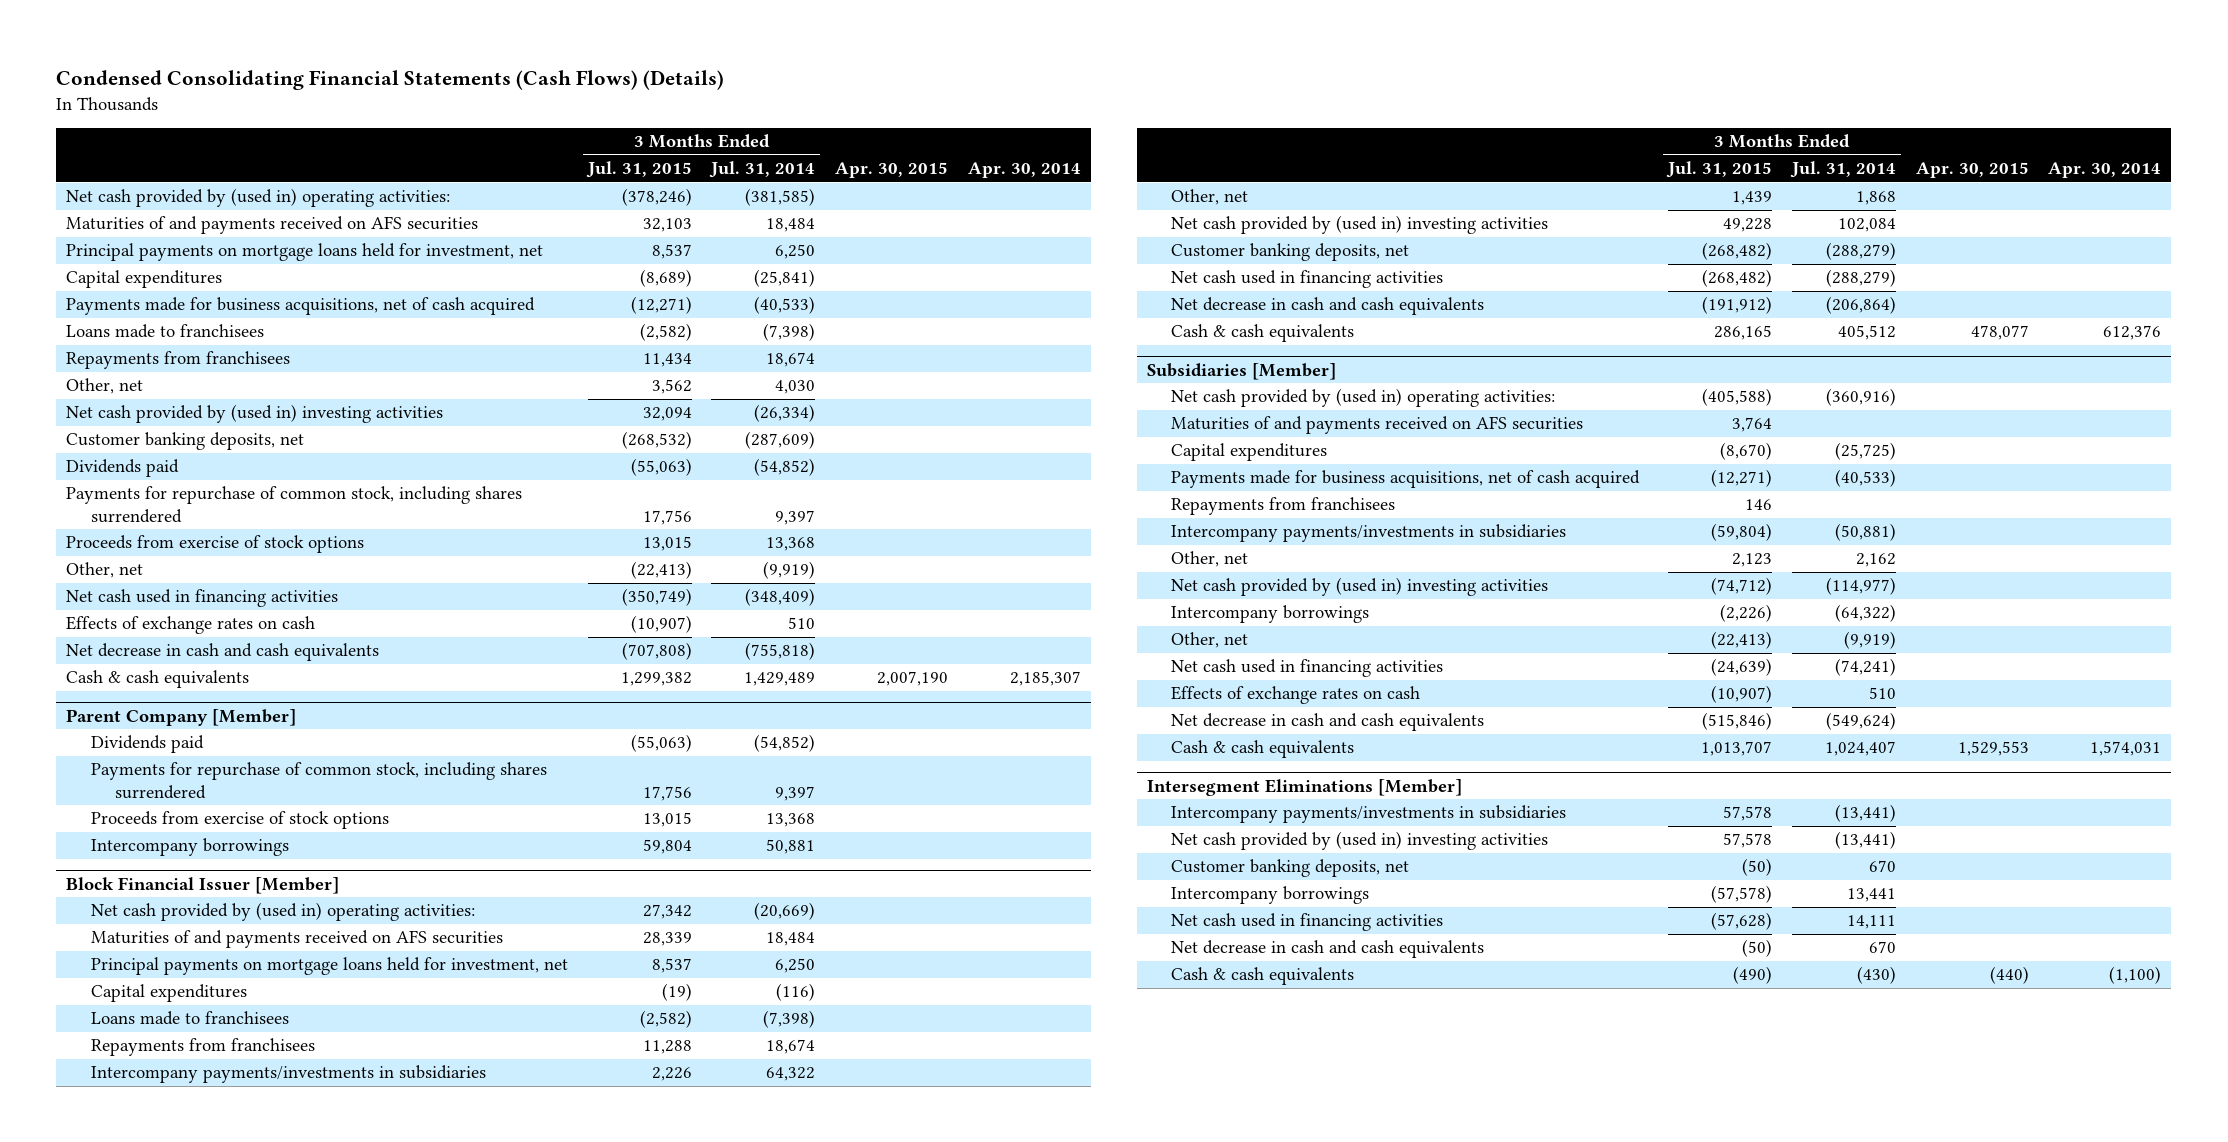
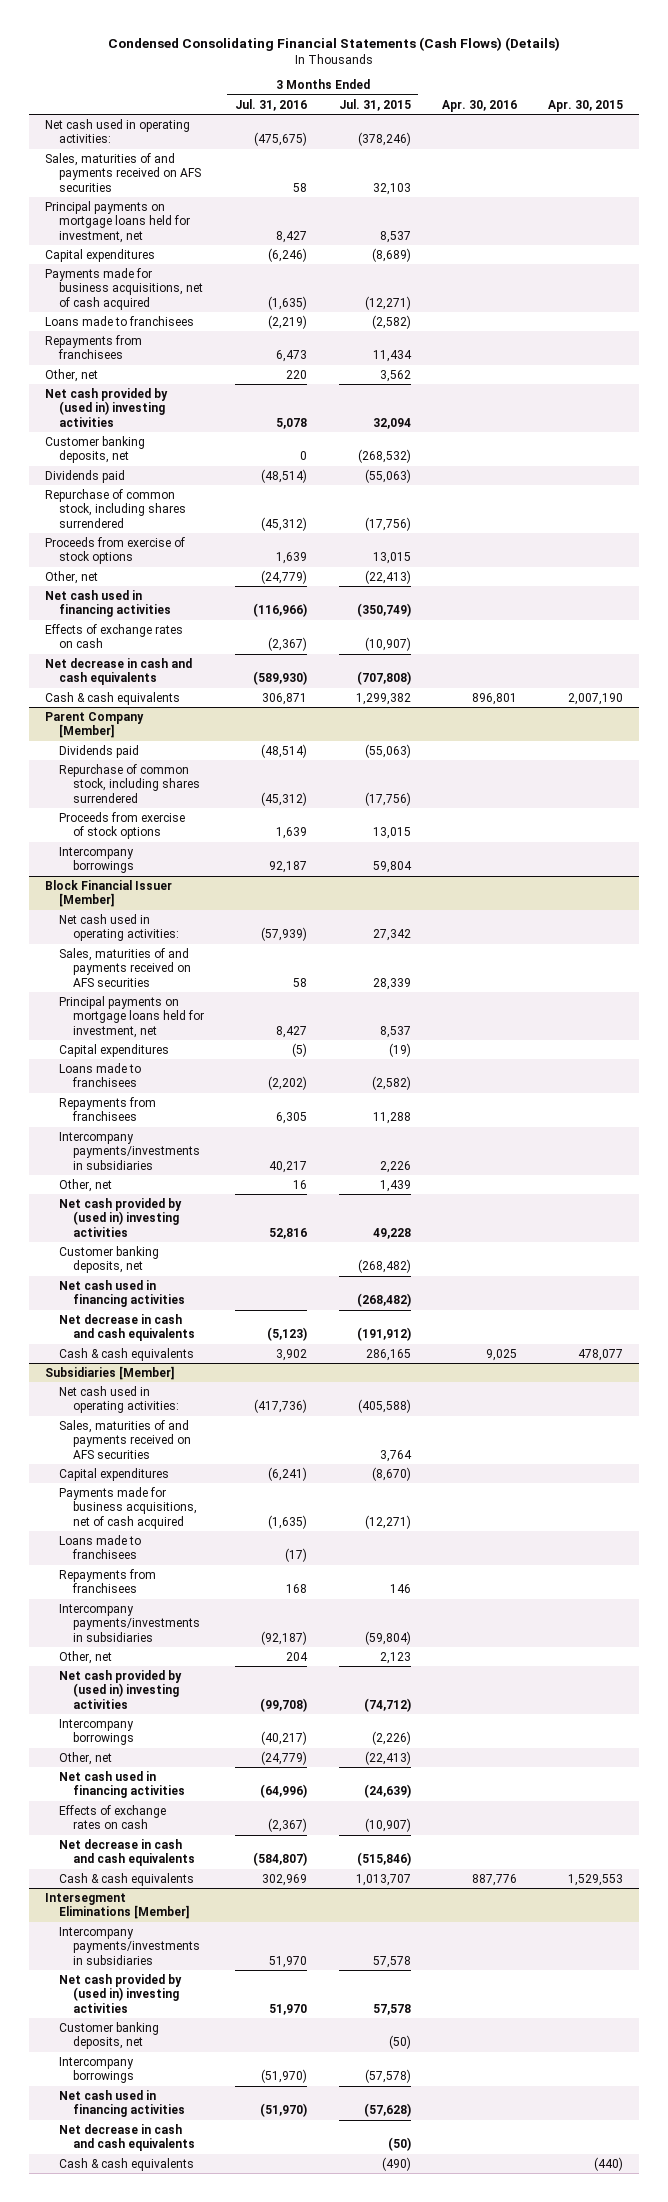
[709,161,816,179] Jul. 31, 2014 -> none
[968,162,1082,179] Apr. 30, 2014 -> none
none -> [235,98,308,111] Jul. 31, 2016
none -> [441,99,517,112] Apr. 30, 2016
[66,188,451,208] Net cash provided by (used in) operating activities: -> [45,118,191,144] Net cash used in operating activities:
[66,216,479,235] Maturities of and payments received on AFS securities -> [45,152,201,192] Sales, maturities of and payments received on AFS securities
[66,486,523,523] Payments for repurchase of common stock, including shares surrendered -> [45,488,186,528] Repurchase of common stock, including shares surrendered
[642,509,692,525] 17,756 -> [364,516,411,531] (17,756)
[90,762,547,799] Payments for repurchase of common stock, including shares surrendered -> [58,763,200,803] Repurchase of common stock, including shares surrendered
[642,785,692,801] 17,756 -> [364,791,411,806] (17,756)
[90,902,475,922] Net cash provided by (used in) operating activities: -> [58,913,179,942] Net cash used in operating activities:
[90,930,503,949] Maturities of and payments received on AFS securities -> [58,947,191,987] Sales, maturities of and payments received on AFS securities
[1171,388,1556,408] Net cash provided by (used in) operating activities: -> [58,1385,179,1414] Net cash used in operating activities:
[1171,416,1584,435] Maturities of and payments received on AFS securities -> [58,1419,191,1459] Sales, maturities of and payments received on AFS securities
none -> [58,1534,141,1560] Loans made to franchisees

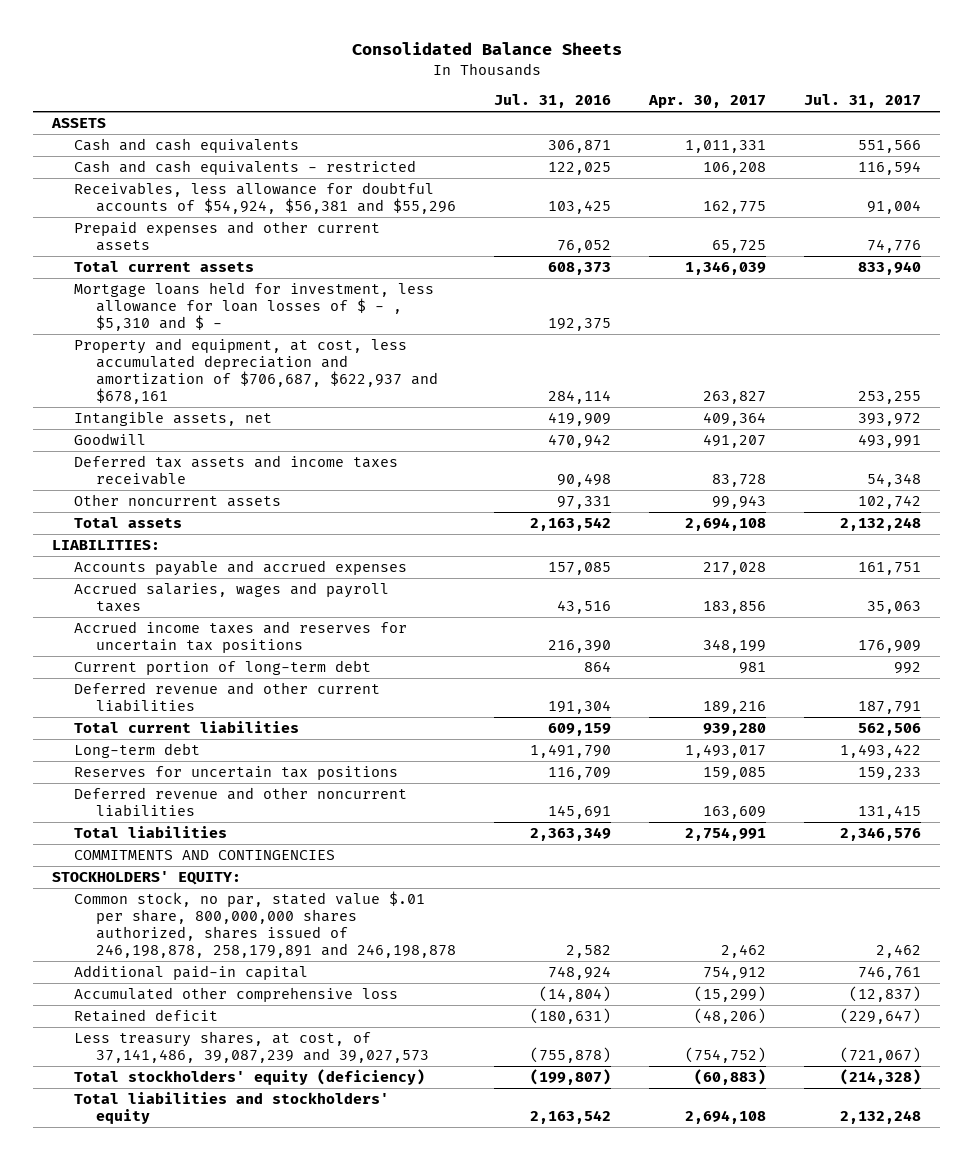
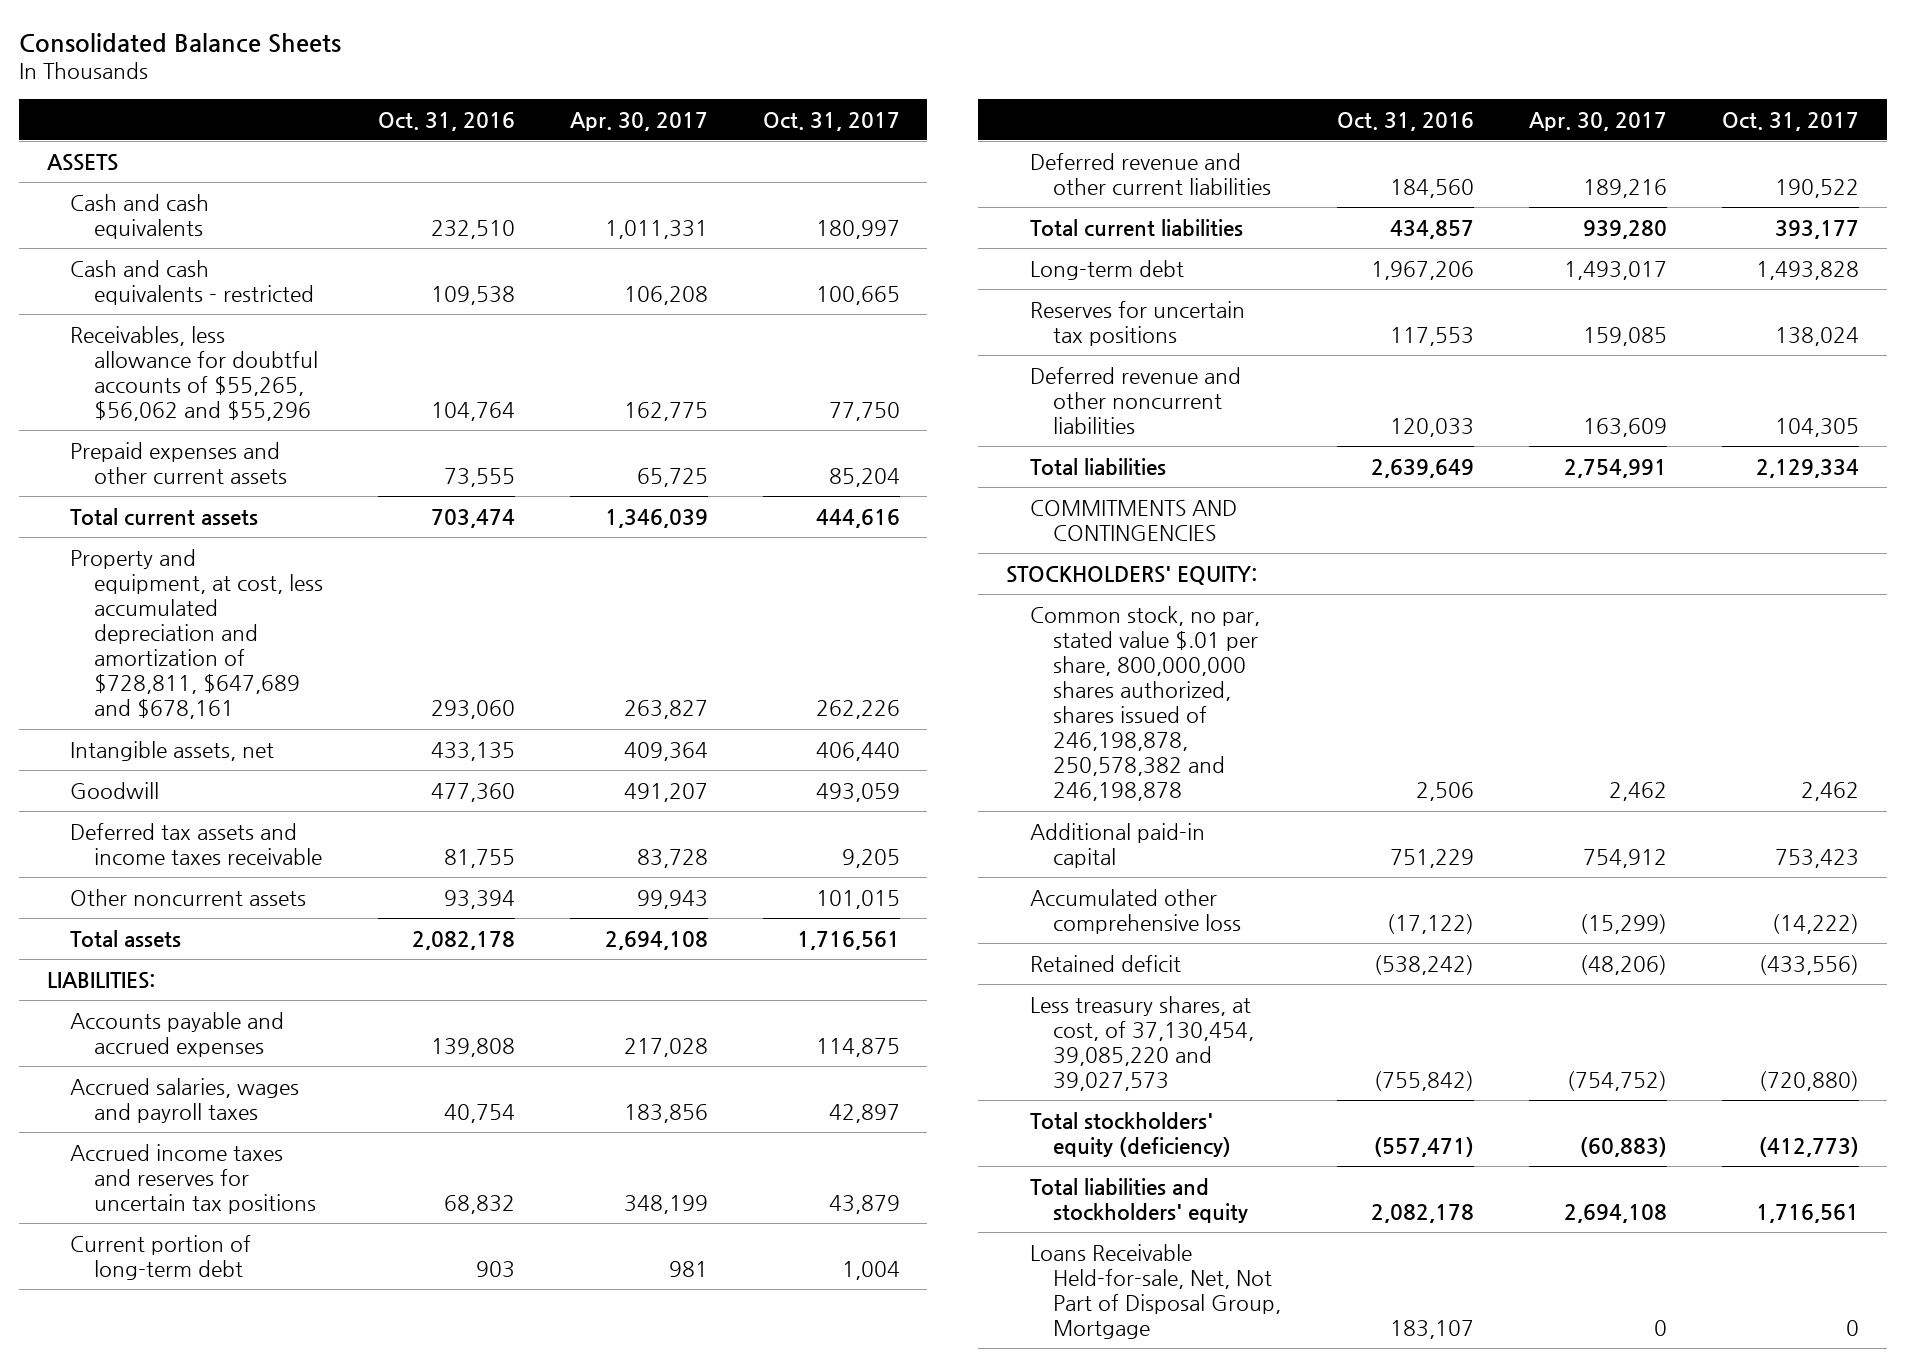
[493,94,611,109] Jul. 31, 2016 -> none
[804,94,922,109] Jul. 31, 2017 -> none
none -> [378,111,516,131] Oct. 31, 2016
none -> [762,111,900,131] Oct. 31, 2017
[73,182,456,215] Receivables, less allowance for doubtful accounts of $54,924, $56,381 and $55,296 -> [70,325,319,421] Receivables, less allowance for doubtful accounts of $55,265, $56,062 and $55,296
[73,282,434,332] Mortgage loans held for investment, less allowance for loan losses of $ - , $5,310 and $ - -> none
[73,338,438,405] Property and equipment, at cost, less accumulated depreciation and amortization of $706,687, $622,937 and $678,161 -> [70,548,324,720] Property and equipment, at cost, less accumulated depreciation and amortization of $728,811, $647,689 and $678,161
[73,891,456,959] Common stock, no par, stated value $.01 per share, 800,000,000 shares authorized, shares issued of 246,198,878, 258,179,891 and 246,198,878 -> [1029,605,1260,802] Common stock, no par, stated value $.01 per share, 800,000,000 shares authorized, shares issued of 246,198,878, 250,578,382 and 246,198,878
[73,1031,429,1064] Less treasury shares, at cost, of 37,141,486, 39,087,239 and 39,027,573 -> [1029,995,1255,1091] Less treasury shares, at cost, of 37,130,454, 39,085,220 and 39,027,573
none -> [1029,1243,1282,1339] Loans Receivable Held-for-sale, Net, Not Part of Disposal Group, Mortgage

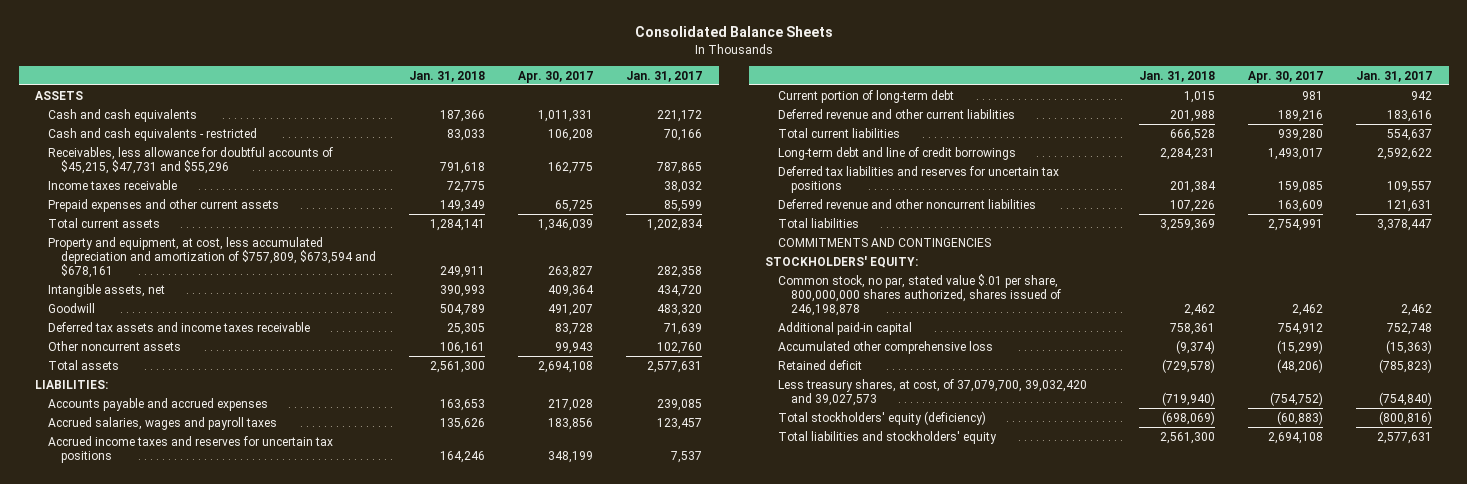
[378,111,516,131] Oct. 31, 2016 -> none
[762,111,900,131] Oct. 31, 2017 -> none
none -> [409,70,486,82] Jan. 31, 2018
none -> [626,70,703,82] Jan. 31, 2017
[70,325,319,421] Receivables, less allowance for doubtful accounts of $55,265, $56,062 and $55,296 -> [48,146,334,174] Receivables, less allowance for doubtful accounts of $45,215, $47,731 and $55,296
none -> [48,179,178,190] Income taxes receivable
[70,548,324,720] Property and equipment, at cost, less accumulated depreciation and amortization of $728,811, $647,689 and $678,161 -> [48,236,377,278] Property and equipment, at cost, less accumulated depreciation and amortization of $757,809, $673,594 and $678,161
[1029,259,1184,280] Long-term debt -> [778,146,1017,160] Long-term debt and line of credit borrowings
[1029,300,1245,346] Reserves for uncertain tax positions -> [778,165,1060,193] Deferred tax liabilities and reserves for uncertain tax positions
[1029,605,1260,802] Common stock, no par, stated value $.01 per share, 800,000,000 shares authorized, shares issued of 246,198,878, 250,578,382 and 246,198,878 -> [778,273,1062,316] Common stock, no par, stated value $.01 per share, 800,000,000 shares authorized, shares issued of 246,198,878
[1029,995,1255,1091] Less treasury shares, at cost, of 37,130,454, 39,085,220 and 39,027,573 -> [778,378,1088,406] Less treasury shares, at cost, of 37,079,700, 39,032,420 and 39,027,573
[1029,1243,1282,1339] Loans Receivable Held-for-sale, Net, Not Part of Disposal Group, Mortgage -> none

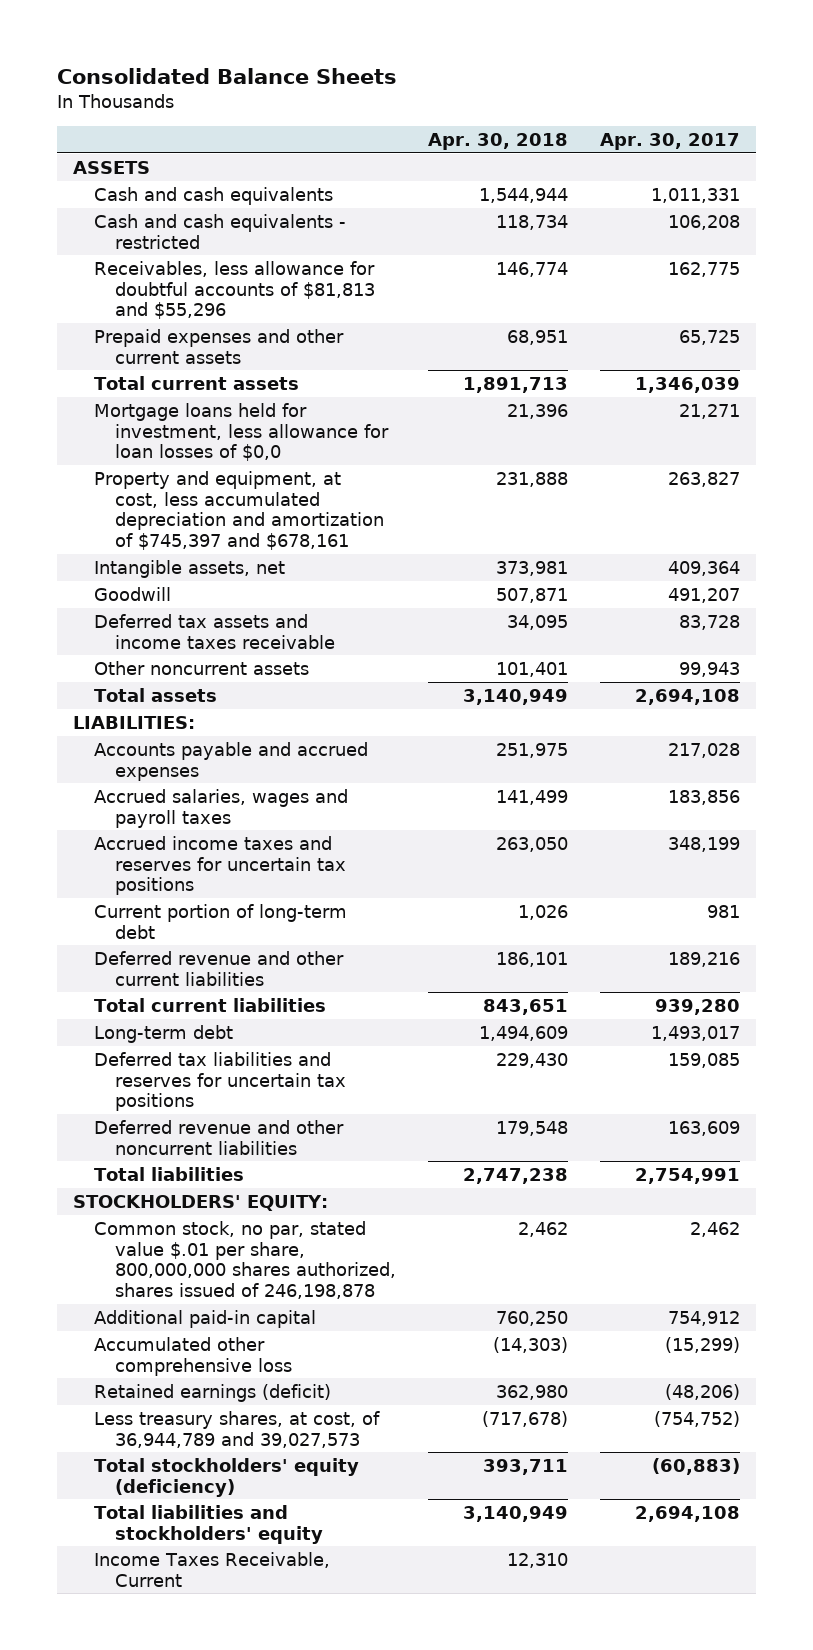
[409,70,486,82] Jan. 31, 2018 -> none
[626,70,703,82] Jan. 31, 2017 -> none
none -> [428,132,569,150] Apr. 30, 2018
[48,179,178,190] Income taxes receivable -> none
[48,146,334,174] Receivables, less allowance for doubtful accounts of $45,215, $47,731 and $55,296 -> [93,260,376,320] Receivables, less allowance for doubtful accounts of $81,813 and $55,296
none -> [93,402,390,462] Mortgage loans held for investment, less allowance for loan losses of $0,0
[48,236,377,278] Property and equipment, at cost, less accumulated depreciation and amortization of $757,809, $673,594 and $678,161 -> [93,470,385,551] Property and equipment, at cost, less accumulated depreciation and amortization of $745,397 and $678,161
[778,146,1017,160] Long-term debt and line of credit borrowings -> [93,1024,233,1043] Long-term debt
[778,237,992,247] COMMITMENTS AND CONTINGENCIES -> none
[778,359,863,370] Retained deficit -> [93,1383,331,1402] Retained earnings (deficit)
[778,378,1088,406] Less treasury shares, at cost, of 37,079,700, 39,032,420 and 39,027,573 -> [93,1410,380,1448] Less treasury shares, at cost, of 36,944,789 and 39,027,573
none -> [93,1551,330,1587] Income Taxes Receivable, Current

